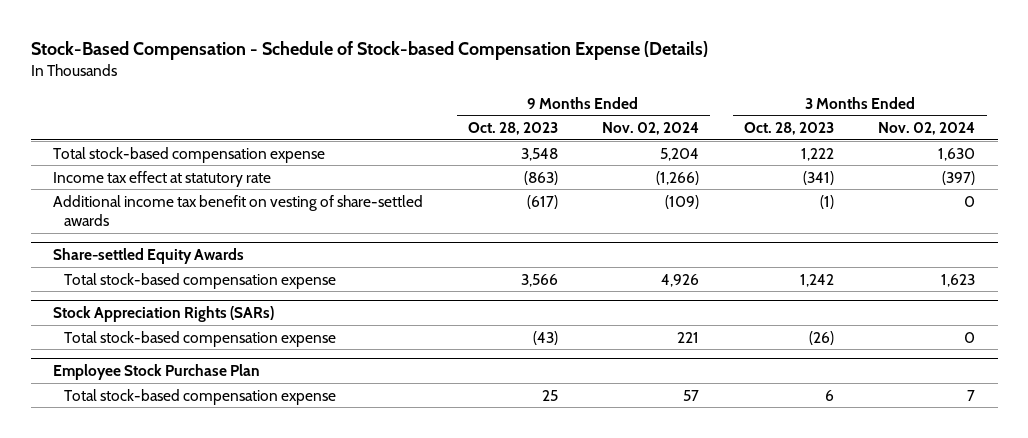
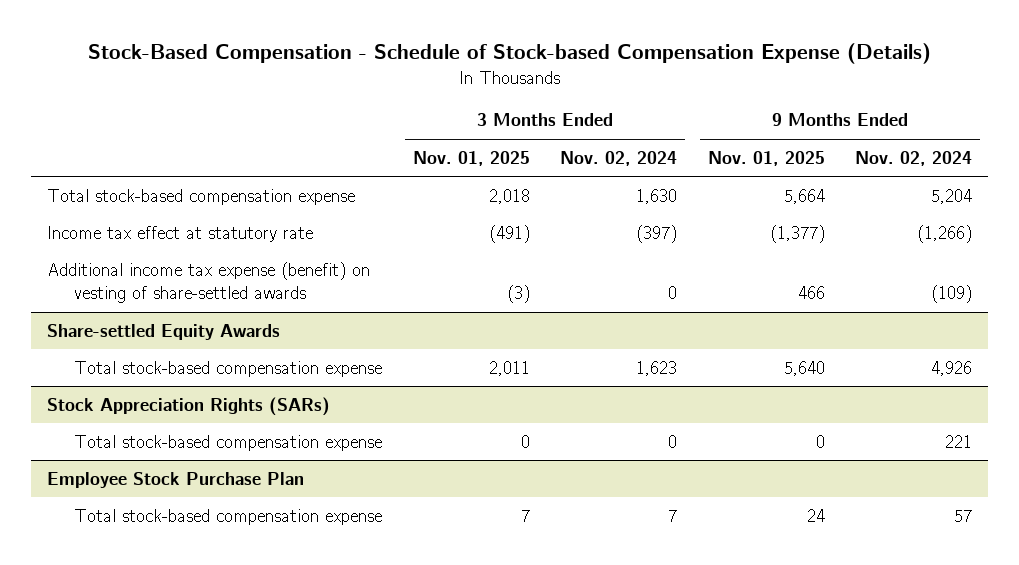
[467,122,558,136] Oct. 28, 2023 -> none
[743,122,834,136] Oct. 28, 2023 -> none
none -> [412,150,530,166] Nov. 01, 2025
none -> [707,150,825,166] Nov. 01, 2025
[53,194,424,227] Additional income tax benefit on vesting of share-settled awards -> [46,261,370,304] Additional income tax expense (benefit) on vesting of share-settled awards

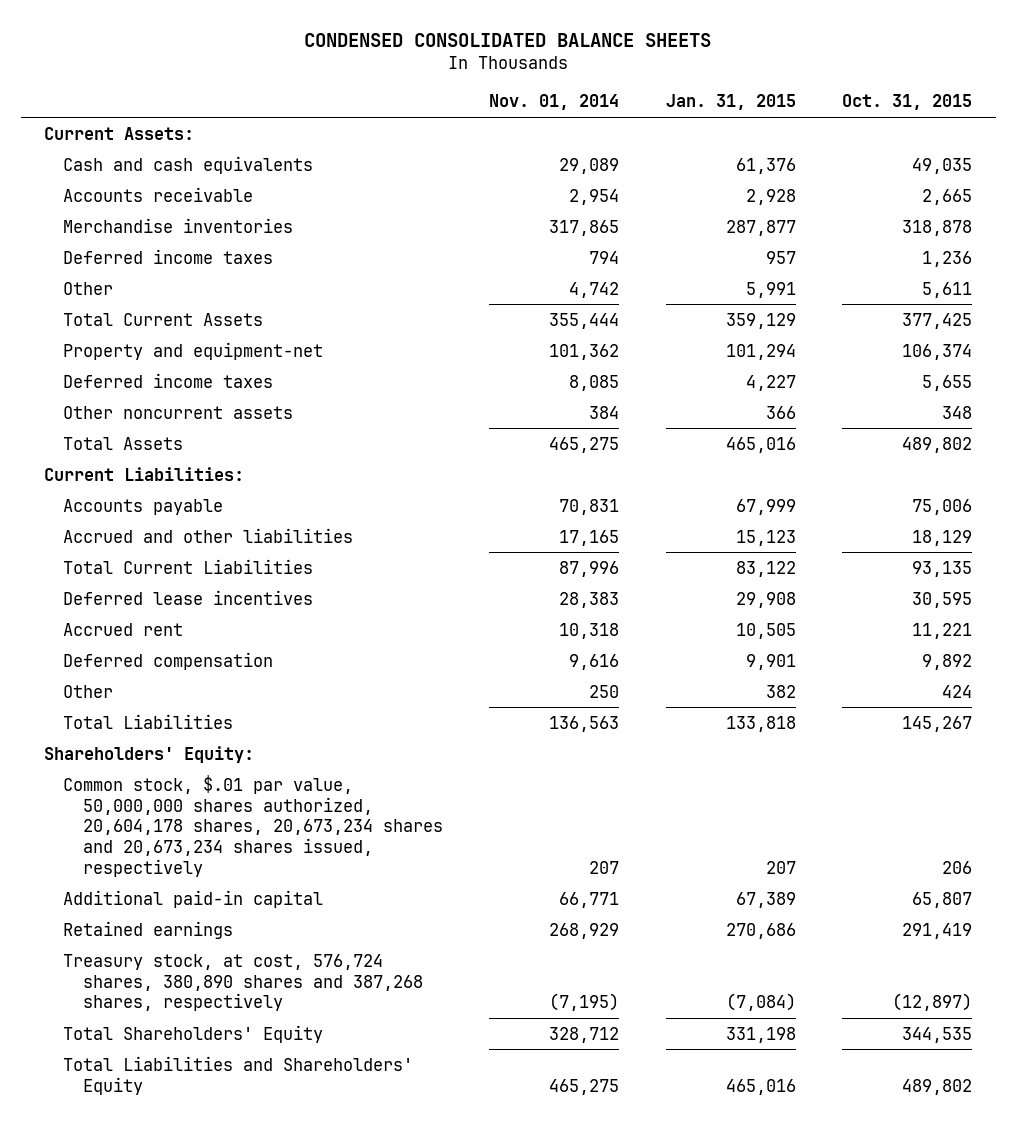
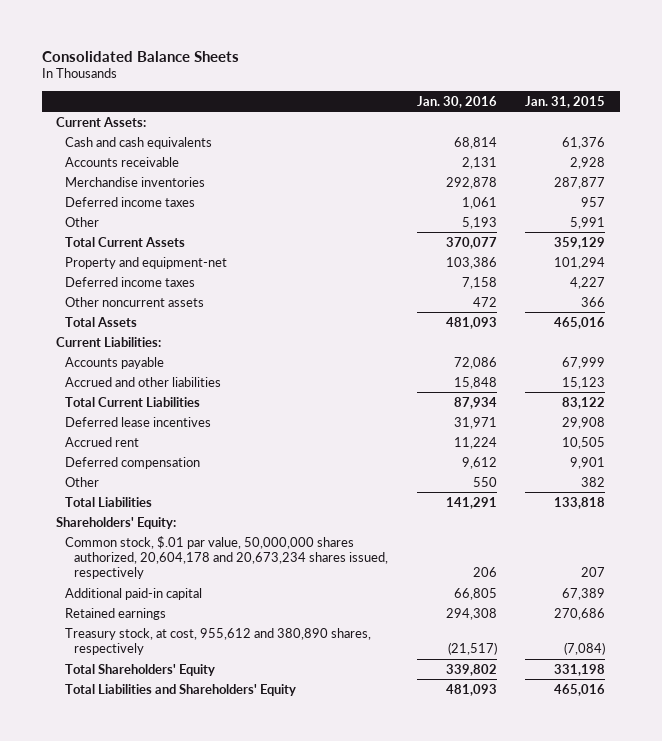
[304,32,712,47] CONDENSED CONSOLIDATED BALANCE SHEETS -> [42,50,240,62] Consolidated Balance Sheets
[489,94,620,111] Nov. 01, 2014 -> none
[842,94,973,111] Oct. 31, 2015 -> none
none -> [416,95,497,108] Jan. 30, 2016
[63,774,443,877] Common stock, $.01 par value, 50,000,000 shares authorized, 20,604,178 shares, 20,673,234 shares and 20,673,234 shares issued, respectively -> [65,535,389,579] Common stock, $.01 par value, 50,000,000 shares authorized, 20,604,178 and 20,673,234 shares issued, respectively
[63,953,423,1012] Treasury stock, at cost, 576,724 shares, 380,890 shares and 387,268 shares, respectively -> [65,627,372,655] Treasury stock, at cost, 955,612 and 380,890 shares, respectively

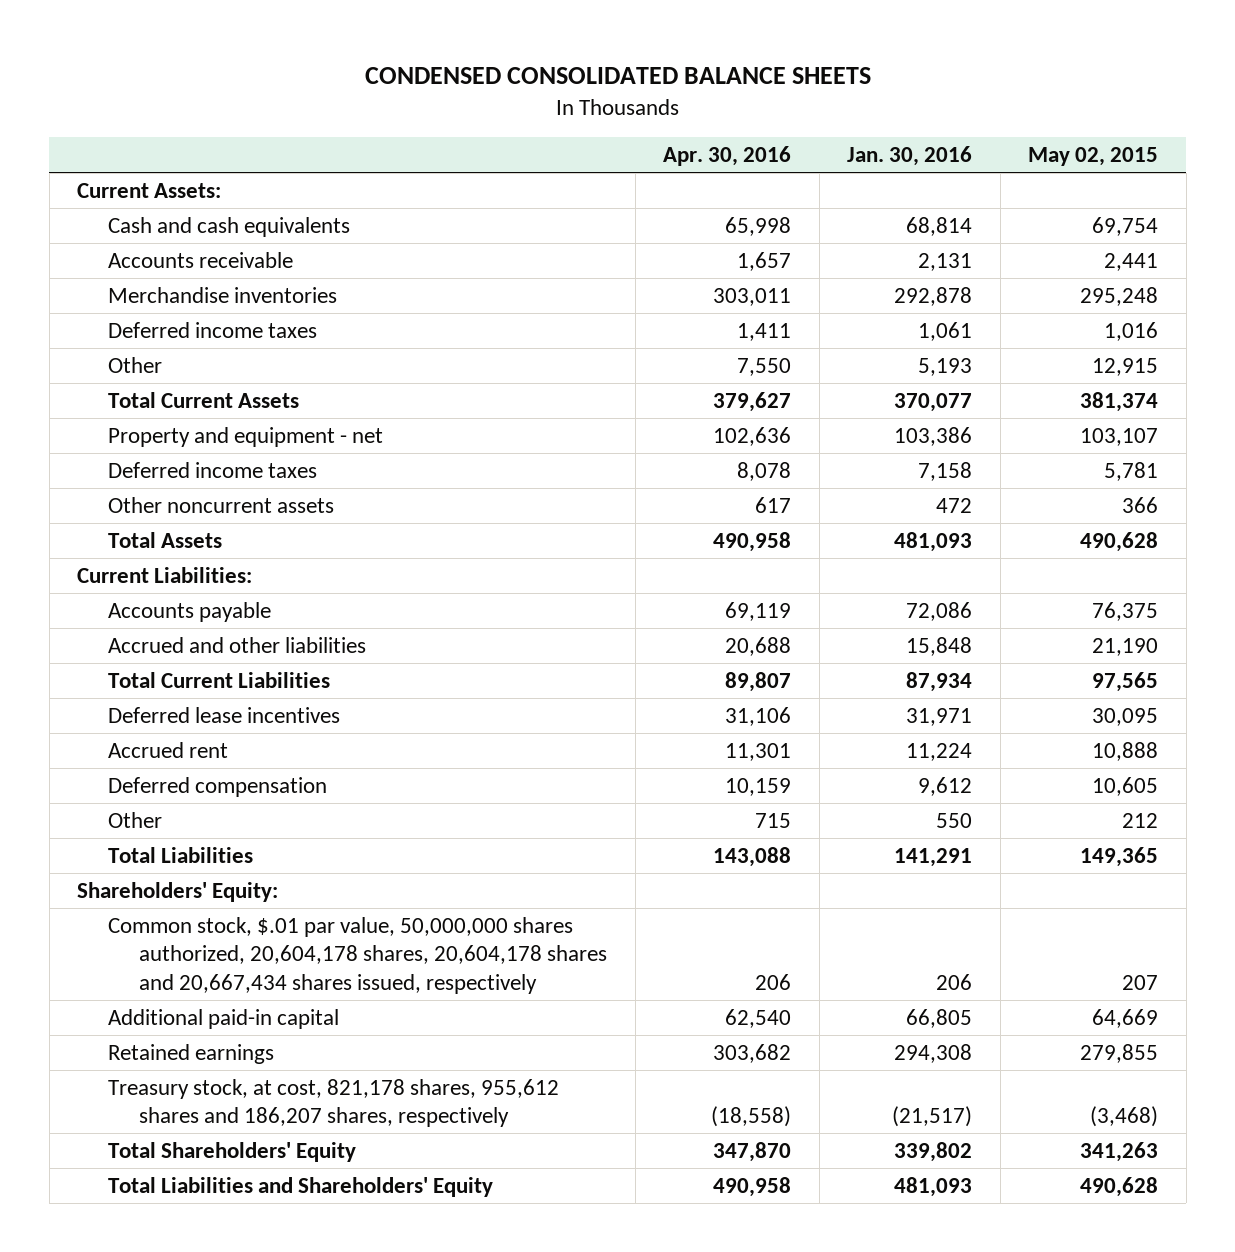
[42,50,240,62] Consolidated Balance Sheets -> [364,67,871,85] CONDENSED CONSOLIDATED BALANCE SHEETS
[525,95,606,108] Jan. 31, 2015 -> none
none -> [663,146,792,167] Apr. 30, 2016
none -> [1028,147,1159,167] May 02, 2015
[65,256,228,269] Property and equipment-net -> [108,426,384,447] Property and equipment - net
[65,535,389,579] Common stock, $.01 par value, 50,000,000 shares authorized, 20,604,178 and 20,673,234 shares issued, respectively -> [108,916,608,994] Common stock, $.01 par value, 50,000,000 shares authorized, 20,604,178 shares, 20,604,178 shares and 20,667,434 shares issued, respectively
[65,627,372,655] Treasury stock, at cost, 955,612 and 380,890 shares, respectively -> [108,1078,560,1128] Treasury stock, at cost, 821,178 shares, 955,612 shares and 186,207 shares, respectively

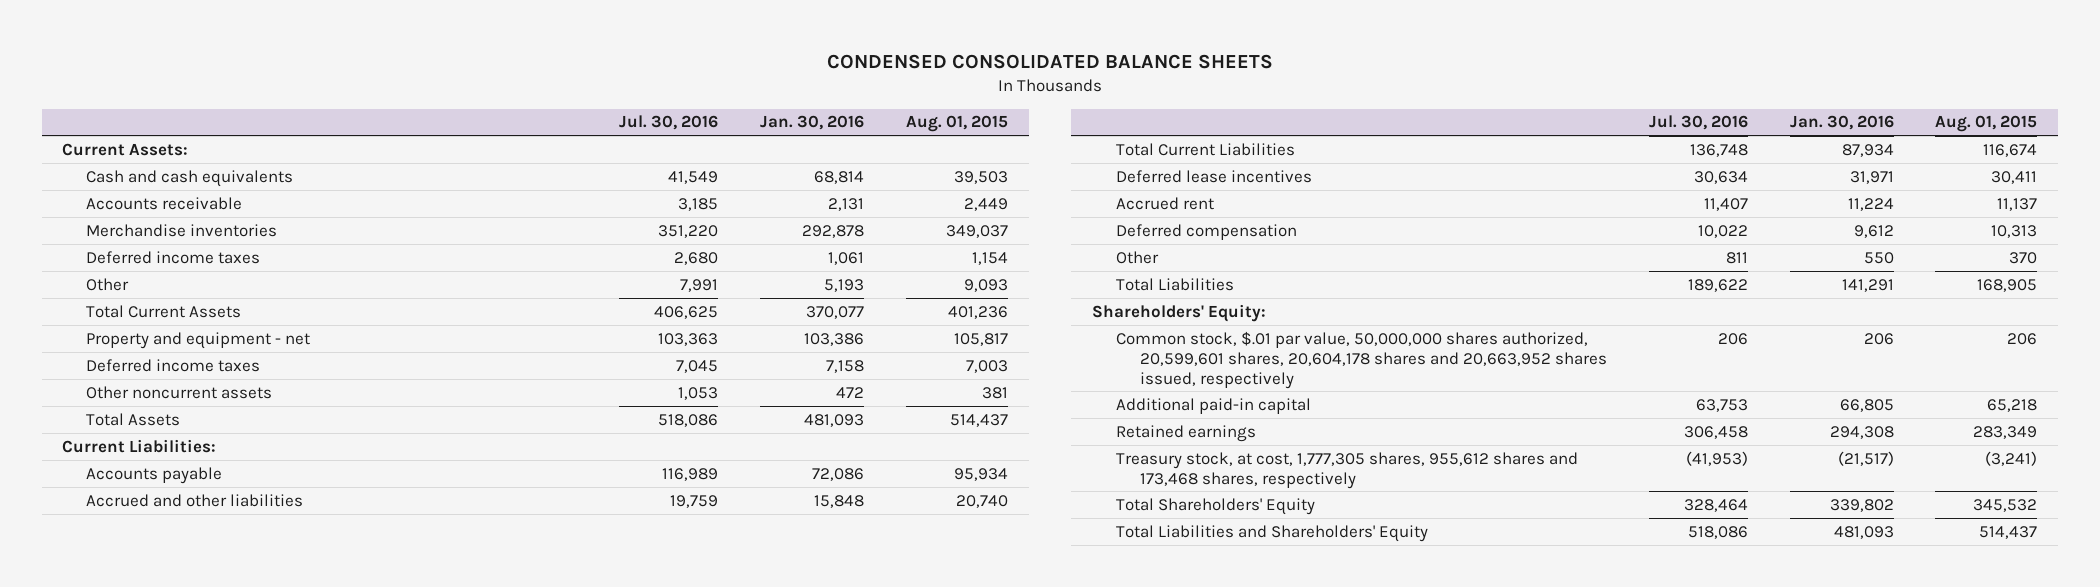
[663,146,792,167] Apr. 30, 2016 -> none
[1028,147,1159,167] May 02, 2015 -> none
none -> [618,115,718,131] Jul. 30, 2016
none -> [905,115,1008,133] Aug. 01, 2015
[108,916,608,994] Common stock, $.01 par value, 50,000,000 shares authorized, 20,604,178 shares, 20,604,178 shares and 20,667,434 shares issued, respectively -> [1116,330,1607,389] Common stock, $.01 par value, 50,000,000 shares authorized, 20,599,601 shares, 20,604,178 shares and 20,663,952 shares issued, respectively
[108,1078,560,1128] Treasury stock, at cost, 821,178 shares, 955,612 shares and 186,207 shares, respectively -> [1116,451,1579,489] Treasury stock, at cost, 1,777,305 shares, 955,612 shares and 173,468 shares, respectively

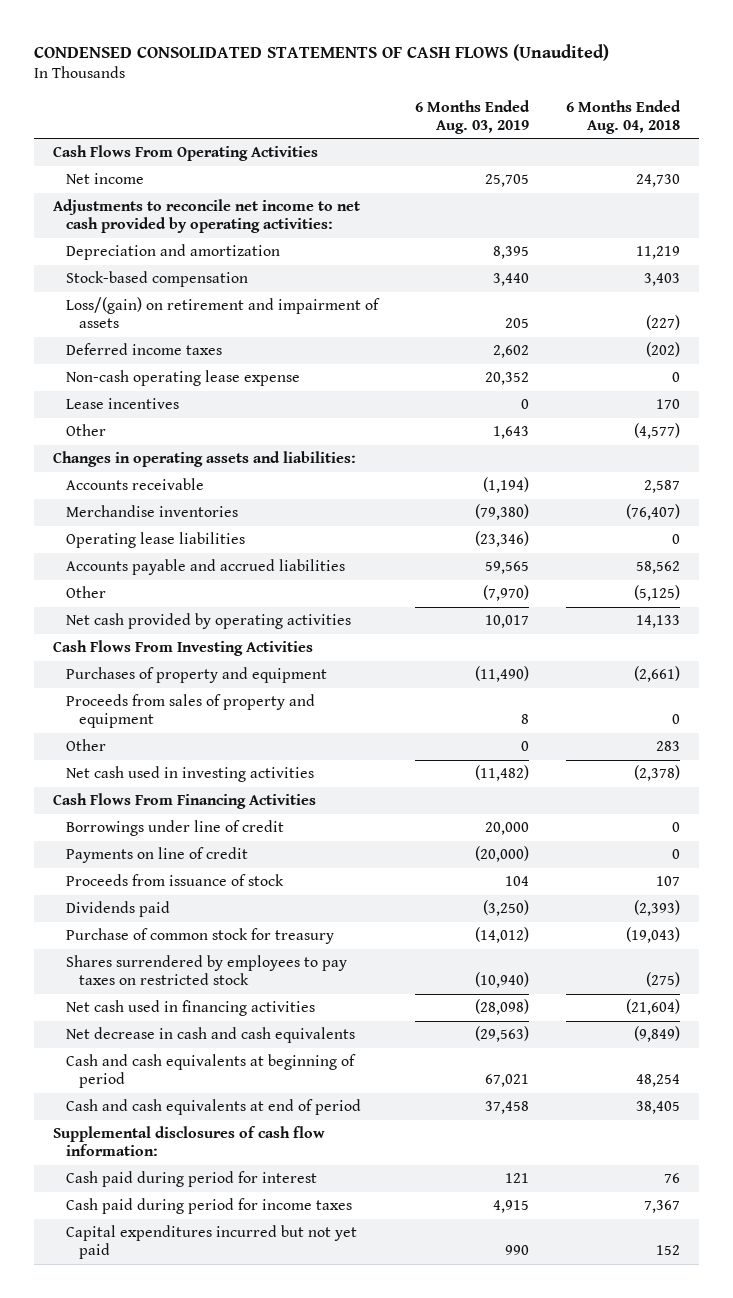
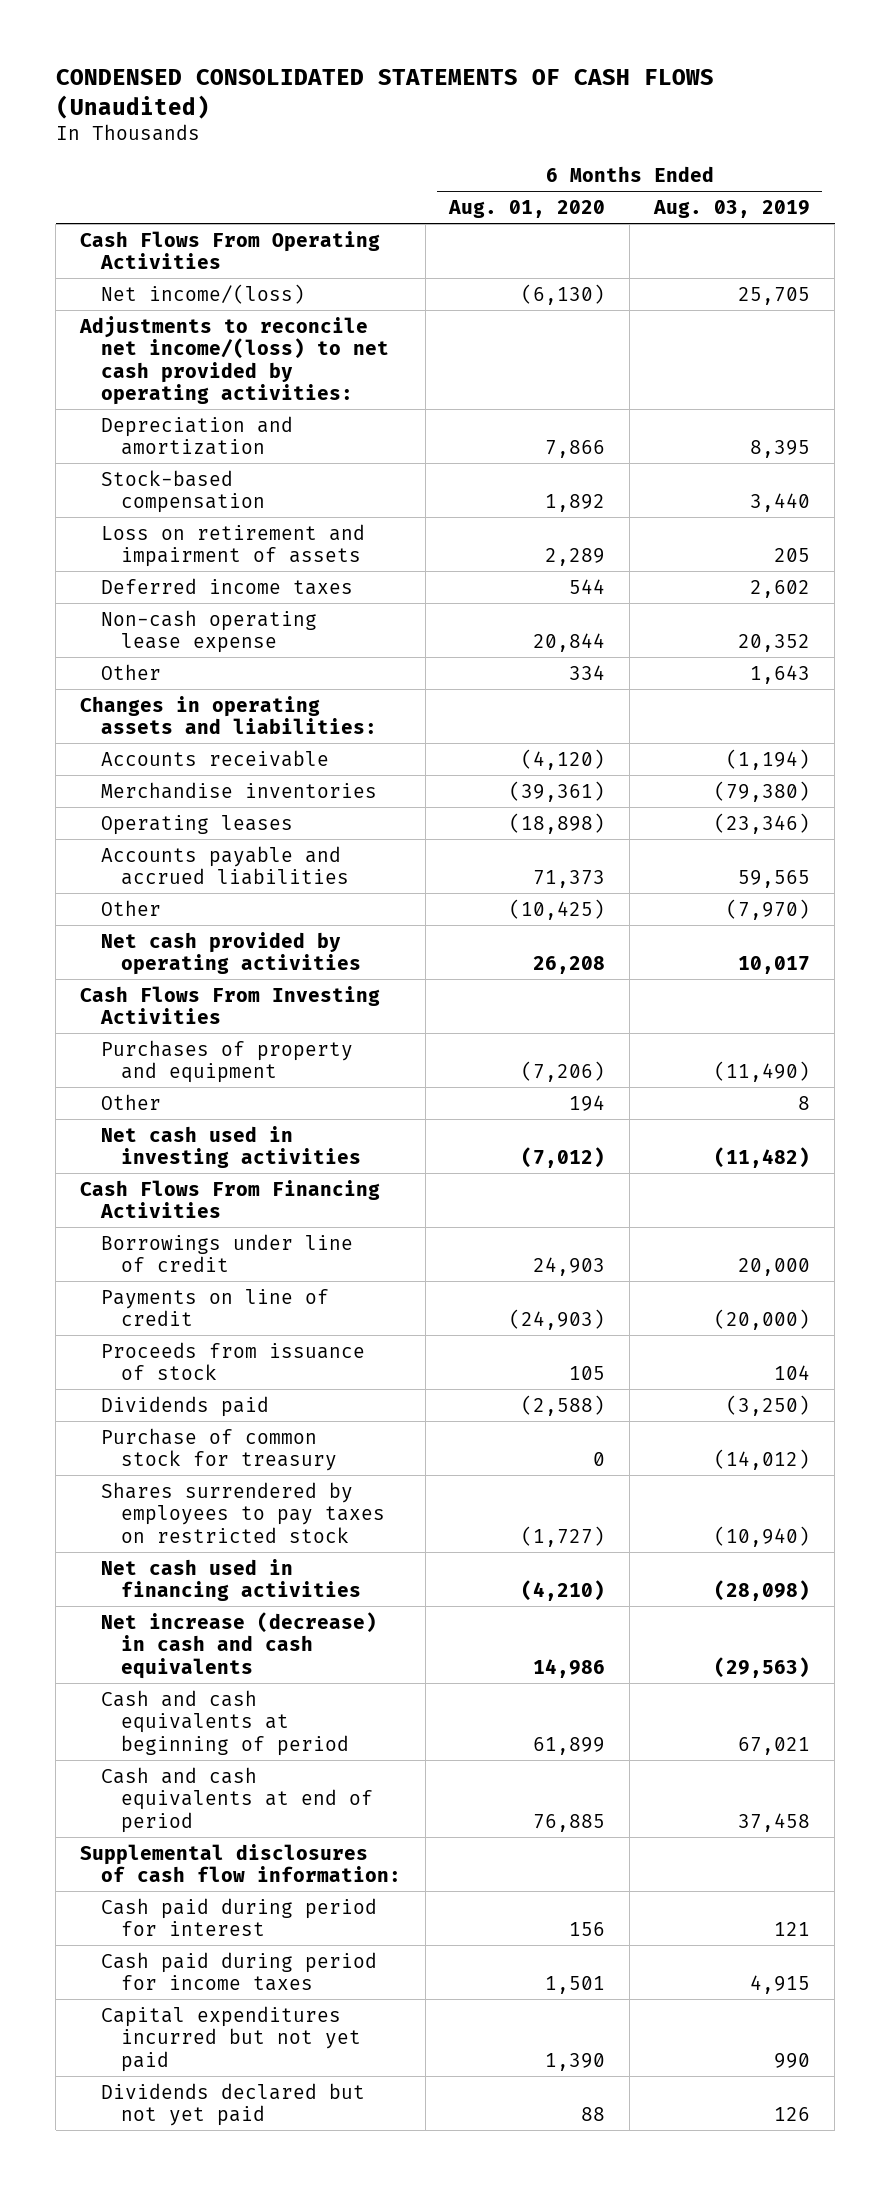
[566,100,682,134] 6 Months Ended Aug. 04, 2018 -> none
none -> [448,199,606,218] Aug. 01, 2020
[65,173,144,185] Net income -> [100,283,305,304] Net income/(loss)
[52,199,360,233] Adjustments to reconcile net income to net cash provided by operating activities: -> [79,315,389,405] Adjustments to reconcile net income/(loss) to net cash provided by operating activities:
[65,297,380,328] Loss/(gain) on retirement and impairment of assets -> [100,523,365,568] Loss on retirement and impairment of assets
[65,398,179,410] Lease incentives -> none
[65,532,245,549] Operating lease liabilities -> [100,814,293,835] Operating leases
[65,694,315,728] Proceeds from sales of property and equipment -> none
[521,741,530,752] 0 -> [798,1095,811,1110] 8
[65,1027,355,1044] Net decrease in cash and cash equivalents -> [100,1611,377,1679] Net increase (decrease) in cash and cash equivalents
none -> [100,2082,365,2127] Dividends declared but not yet paid

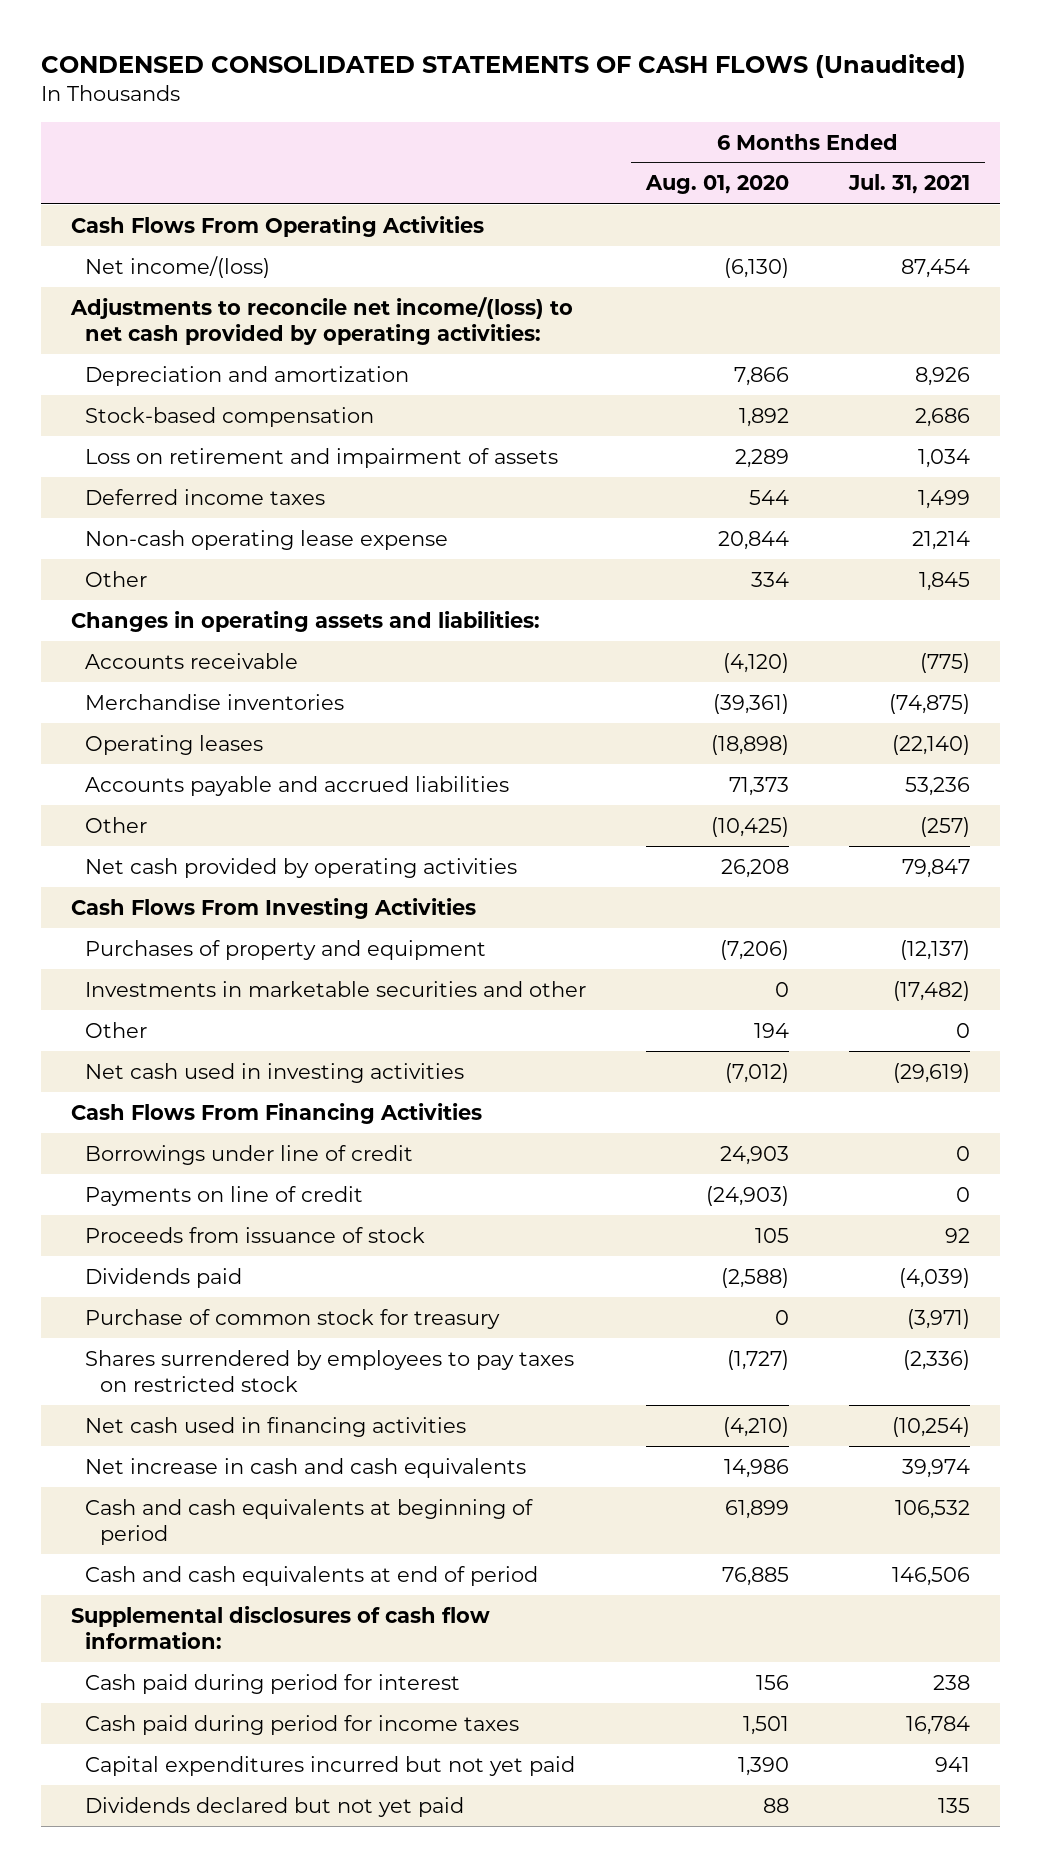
[653,199,811,218] Aug. 03, 2019 -> none
none -> [847,174,970,195] Jul. 31, 2021
none -> [85,980,587,997] Investments in marketable securities and other
[100,1611,377,1679] Net increase (decrease) in cash and cash equivalents -> [85,1457,527,1478] Net increase in cash and cash equivalents

